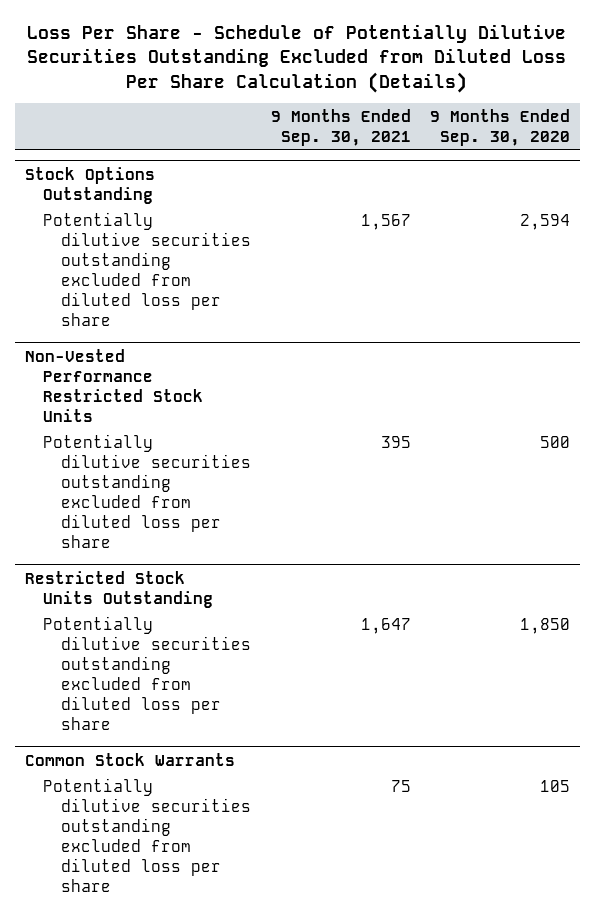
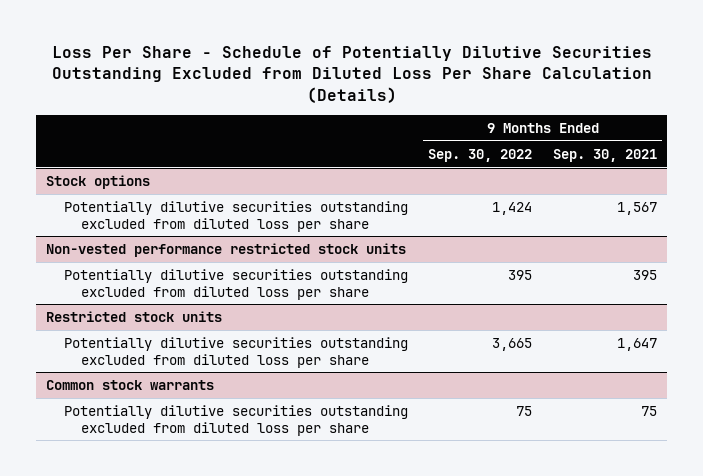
[430,108,571,146] 9 Months Ended Sep. 30, 2020 -> none
none -> [428,149,533,163] Sep. 30, 2022
[24,166,155,204] Stock Options Outstanding -> [46,175,151,190] Stock options
[24,348,203,422] Non-Vested Performance Restricted Stock Units -> [46,243,407,258] Non-vested performance restricted stock units
[24,570,213,608] Restricted Stock Units Outstanding -> [46,311,223,323] Restricted stock units
[24,752,235,766] Common Stock Warrants -> [46,380,215,391] Common stock warrants

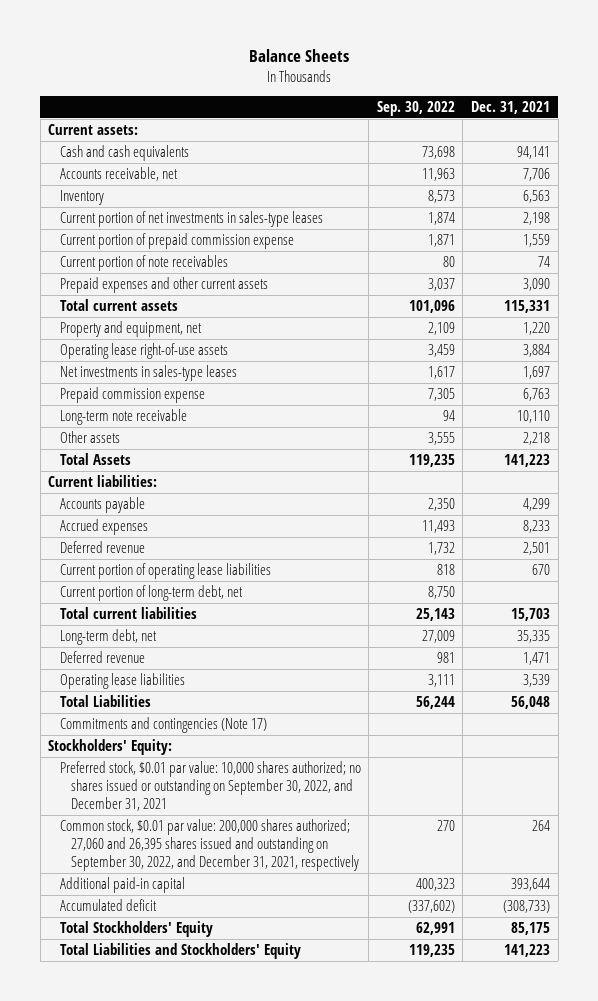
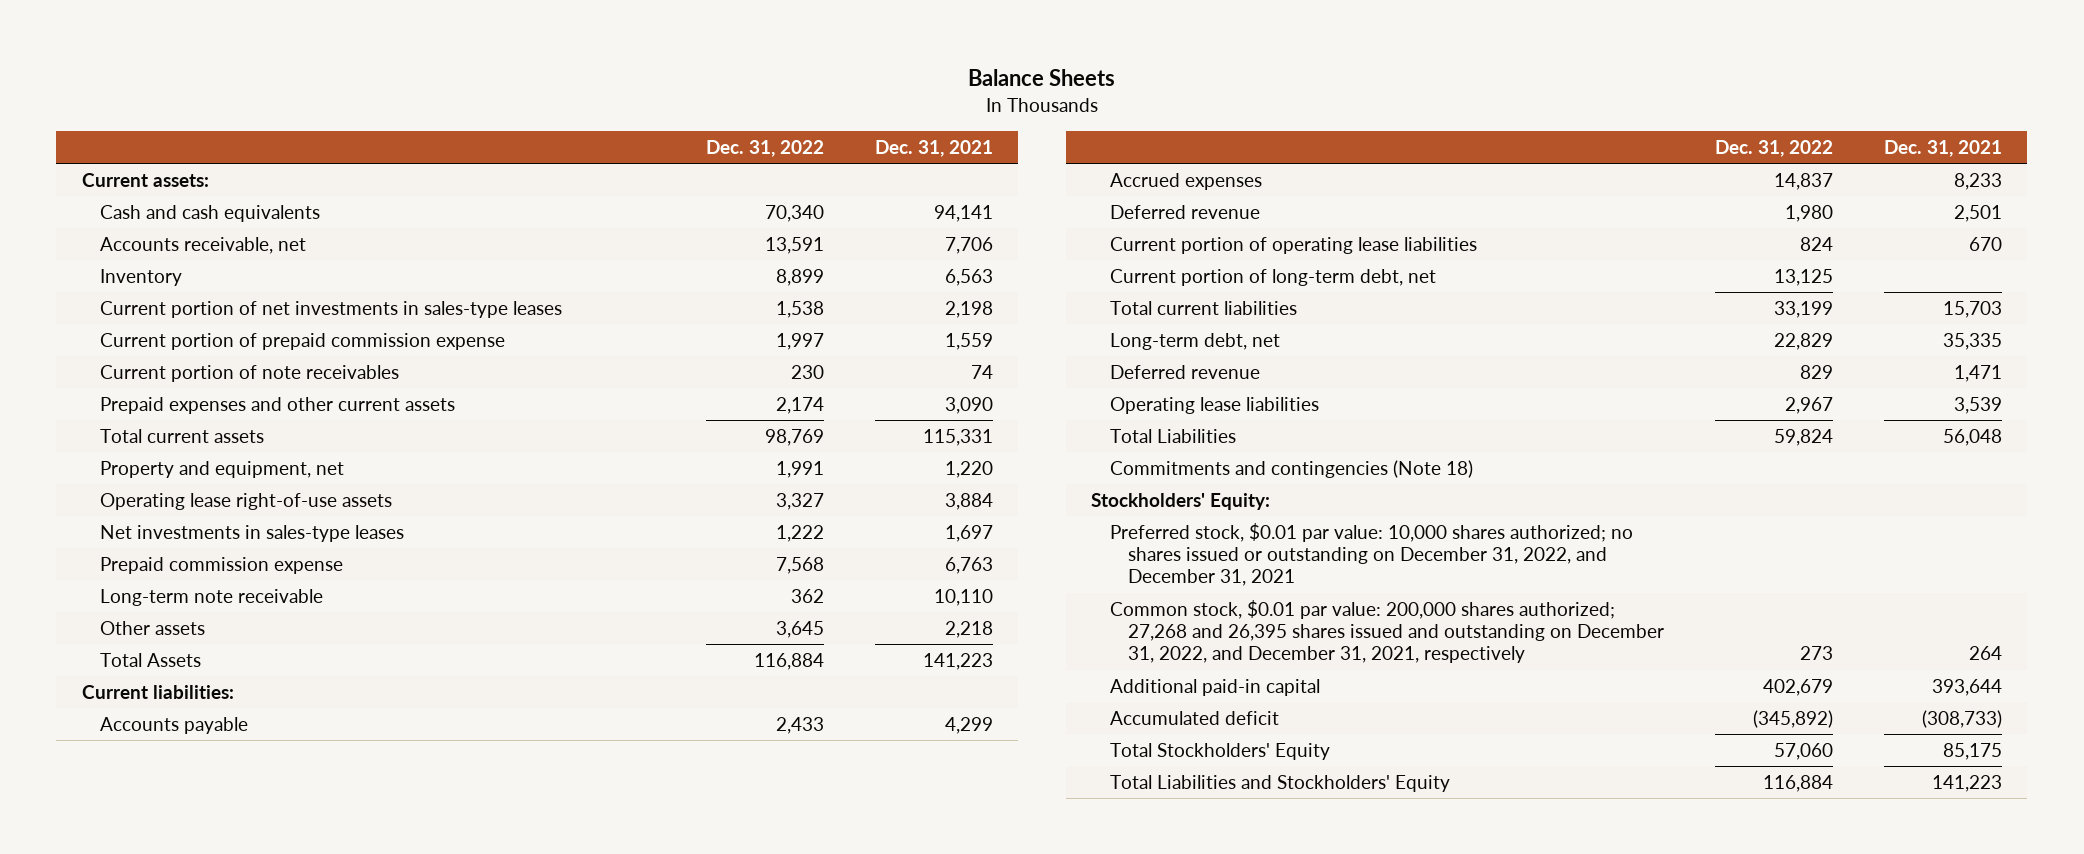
[376,101,455,117] Sep. 30, 2022 -> none
none -> [705,139,824,157] Dec. 31, 2022
[59,716,267,733] Commitments and contingencies (Note 17) -> [1109,460,1473,479] Commitments and contingencies (Note 18)
[59,760,361,812] Preferred stock, $0.01 par value: 10,000 shares authorized; no shares issued or outstanding on September 30, 2022, and December 31, 2021 -> [1109,523,1633,587] Preferred stock, $0.01 par value: 10,000 shares authorized; no shares issued or outstanding on December 31, 2022, and December 31, 2021
[59,818,360,872] Common stock, $0.01 par value: 200,000 shares authorized; 27,060 and 26,395 shares issued and outstanding on September 30, 2022, and December 31, 2021, respectively -> [1109,600,1665,664] Common stock, $0.01 par value: 200,000 shares authorized; 27,268 and 26,395 shares issued and outstanding on December 31, 2022, and December 31, 2021, respectively

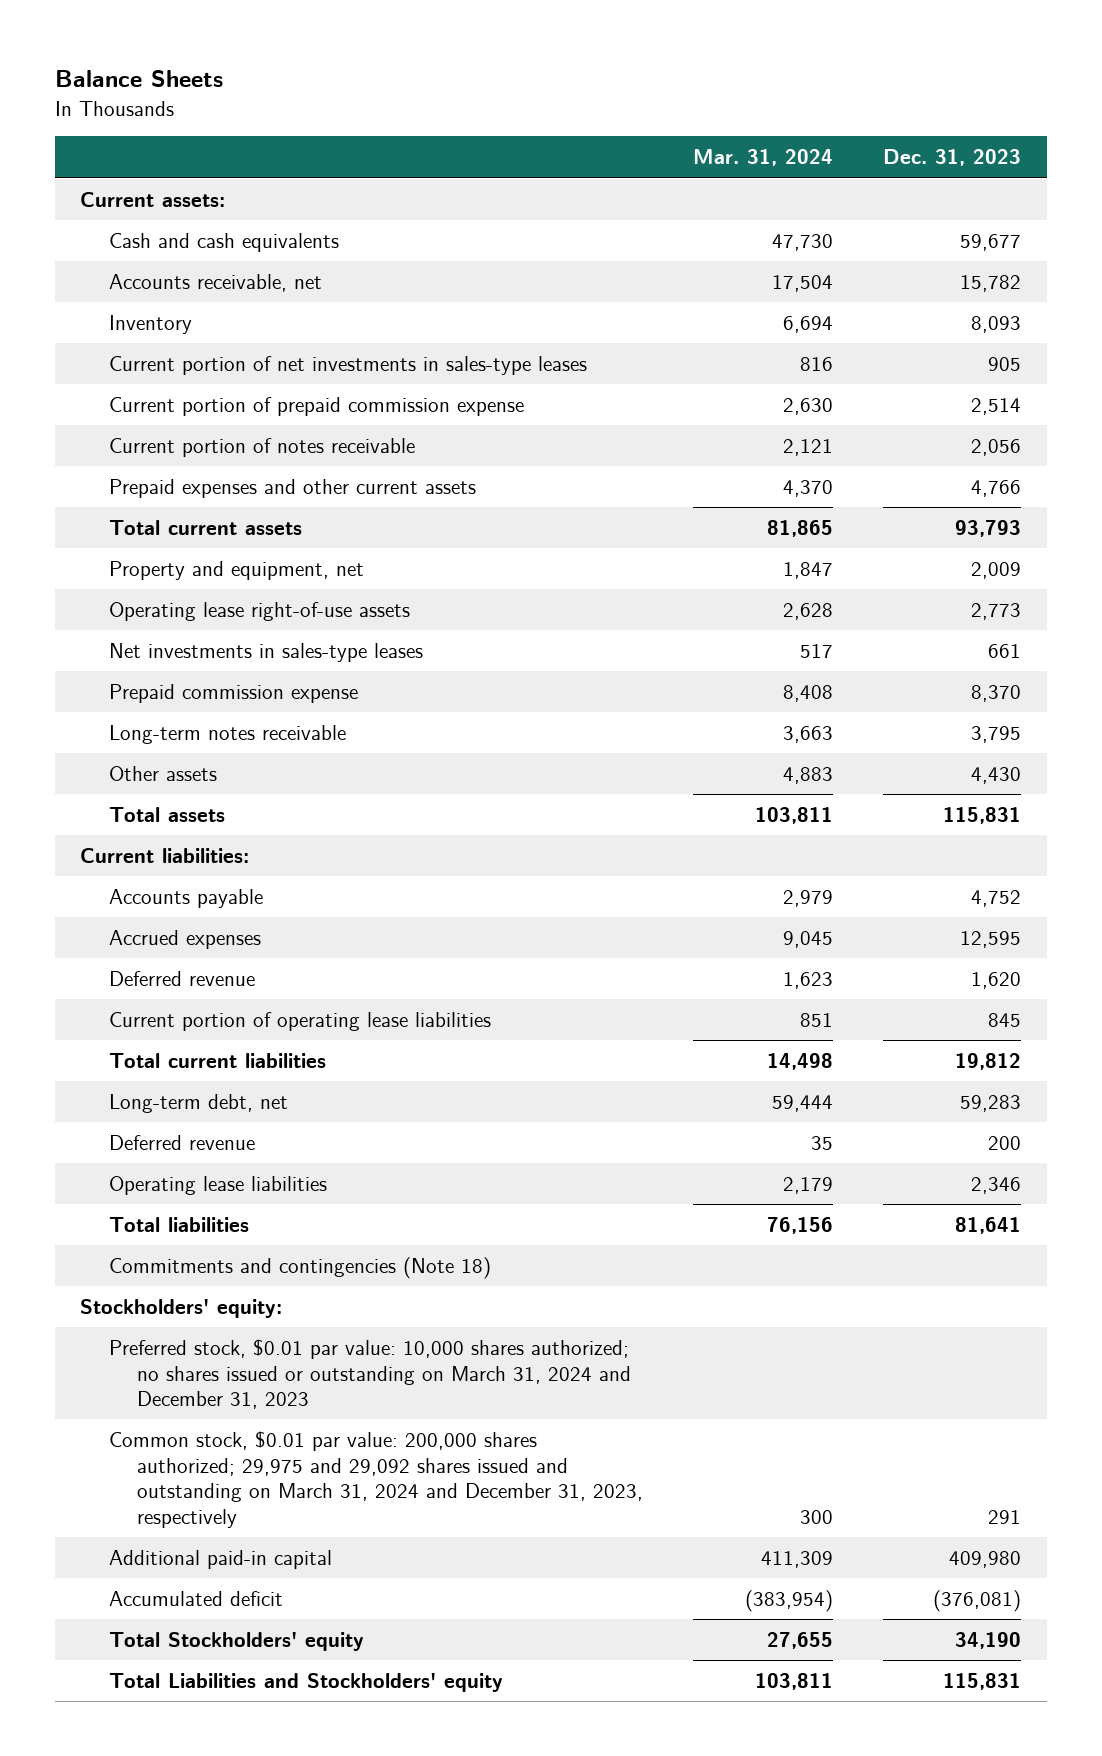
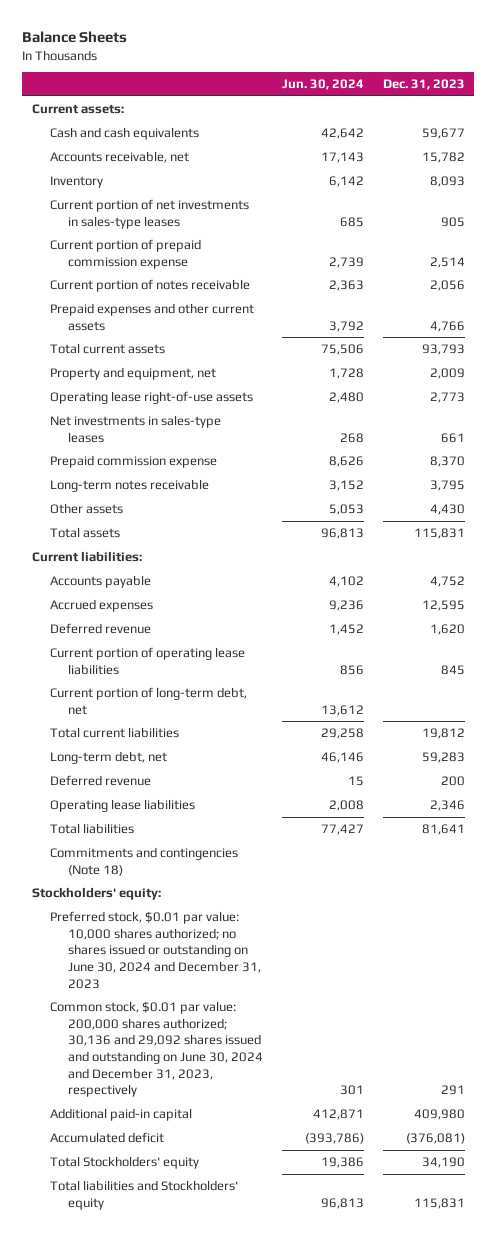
[693,149,834,167] Mar. 31, 2024 -> none
none -> [281,79,364,91] Jun. 30, 2024
none -> [49,686,247,715] Current portion of long-term debt, net
[108,1338,632,1410] Preferred stock, $0.01 par value: 10,000 shares authorized; no shares issued or outstanding on March 31, 2024 and December 31, 2023 -> [49,910,261,989] Preferred stock, $0.01 par value: 10,000 shares authorized; no shares issued or outstanding on June 30, 2024 and December 31, 2023
[108,1430,644,1528] Common stock, $0.01 par value: 200,000 shares authorized; 29,975 and 29,092 shares issued and outstanding on March 31, 2024 and December 31, 2023, respectively -> [49,1000,263,1098] Common stock, $0.01 par value: 200,000 shares authorized; 30,136 and 29,092 shares issued and outstanding on June 30, 2024 and December 31, 2023, respectively
[108,1672,503,1692] Total Liabilities and Stockholders' equity -> [49,1179,238,1210] Total liabilities and Stockholders' equity

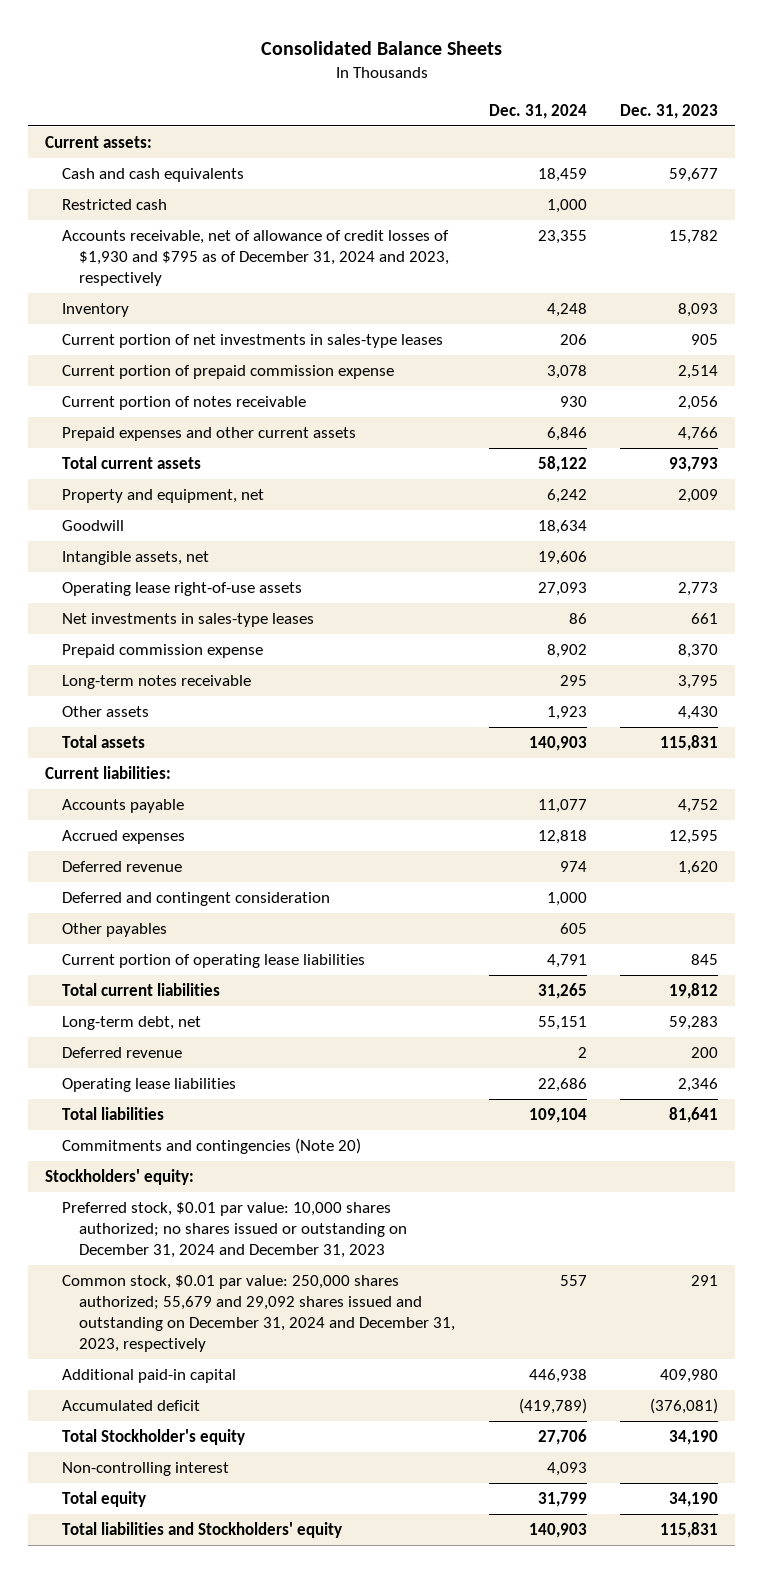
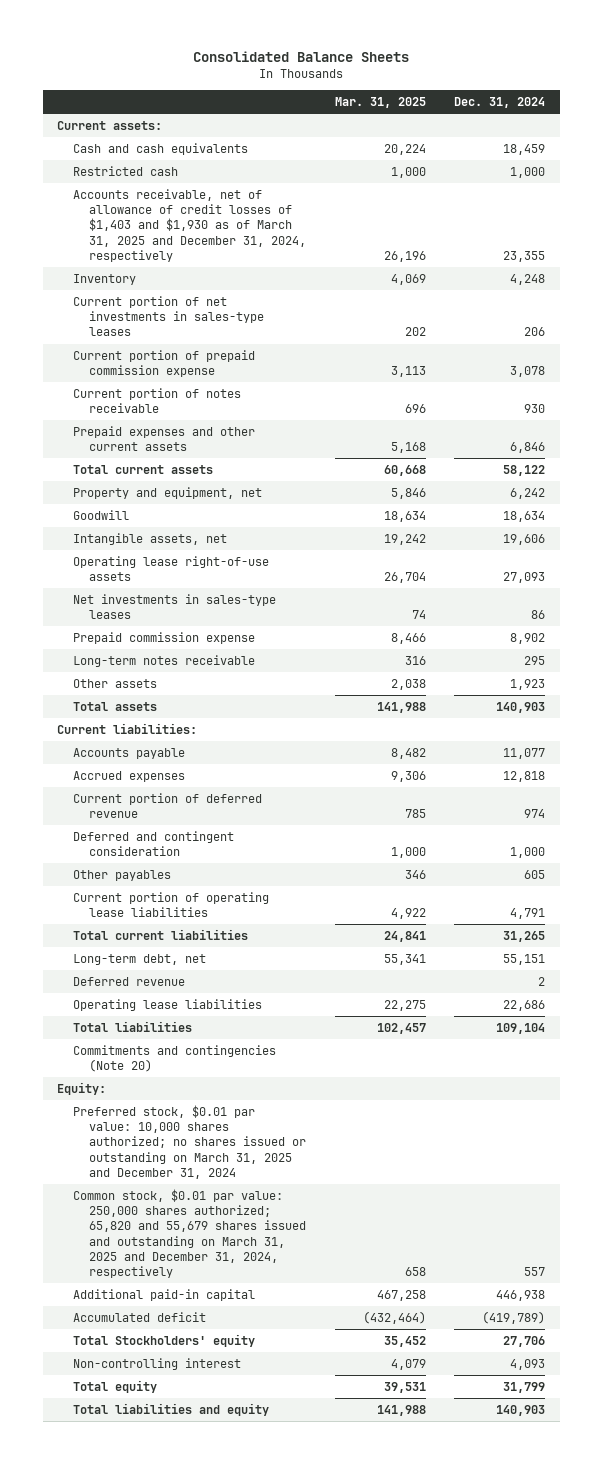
[620,104,719,120] Dec. 31, 2023 -> none
none -> [334,97,426,109] Mar. 31, 2025
[62,229,450,287] Accounts receivable, net of allowance of credit losses of $1,930 and $795 as of December 31, 2024 and 2023, respectively -> [73,188,307,262] Accounts receivable, net of allowance of credit losses of $1,403 and $1,930 as of March 31, 2025 and December 31, 2024, respectively
[62,860,183,872] Deferred revenue -> [73,792,263,819] Current portion of deferred revenue
[45,1168,195,1185] Stockholders' equity: -> [56,1081,106,1095] Equity:
[62,1201,408,1259] Preferred stock, $0.01 par value: 10,000 shares authorized; no shares issued or outstanding on December 31, 2024 and December 31, 2023 -> [73,1104,307,1179] Preferred stock, $0.01 par value: 10,000 shares authorized; no shares issued or outstanding on March 31, 2025 and December 31, 2024
[62,1274,456,1353] Common stock, $0.01 par value: 250,000 shares authorized; 55,679 and 29,092 shares issued and outstanding on December 31, 2024 and December 31, 2023, respectively -> [73,1188,307,1279] Common stock, $0.01 par value: 250,000 shares authorized; 65,820 and 55,679 shares issued and outstanding on March 31, 2025 and December 31, 2024, respectively
[62,1428,246,1445] Total Stockholder's equity -> [73,1333,256,1347] Total Stockholders' equity
[62,1521,343,1538] Total liabilities and Stockholders' equity -> [73,1402,270,1416] Total liabilities and equity

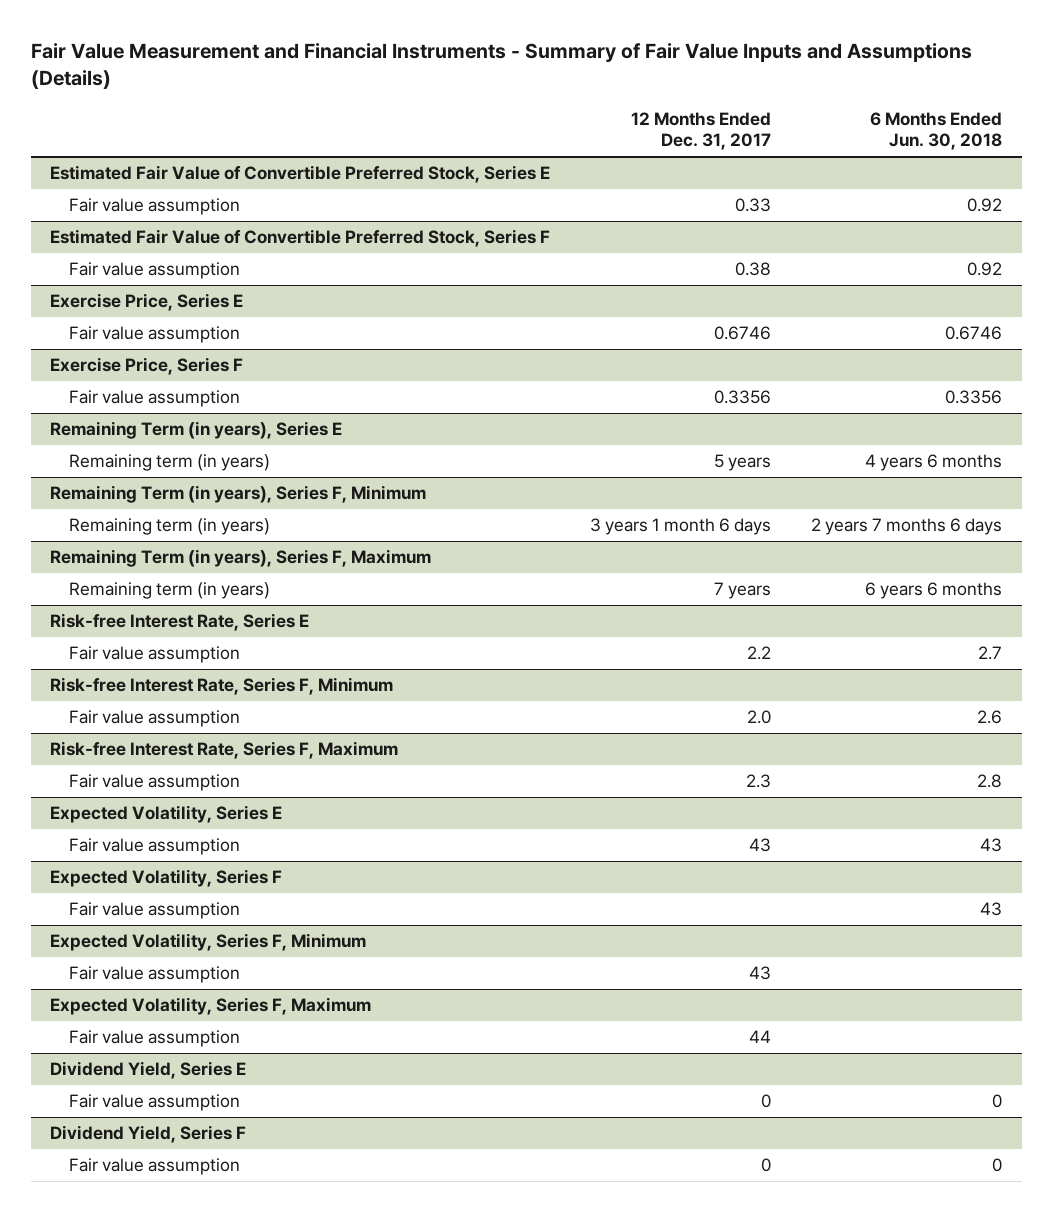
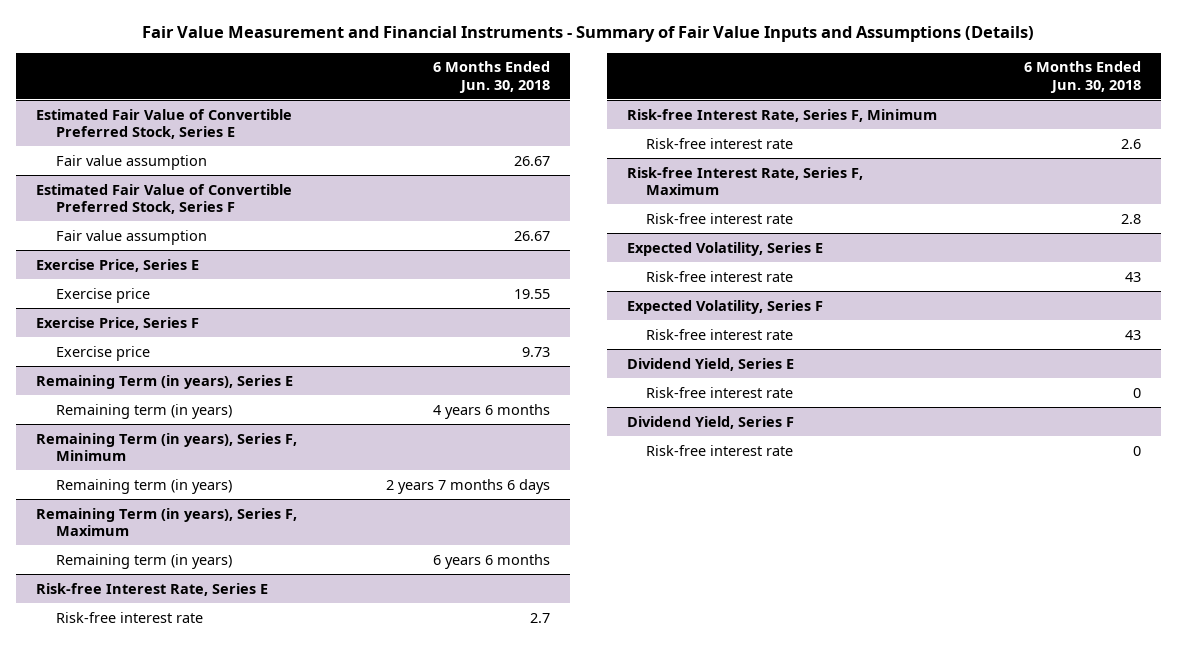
[631,112,772,151] 12 Months Ended Dec. 31, 2017 -> none
[966,198,1002,213] 0.92 -> [514,155,551,166] 26.67
[966,262,1002,277] 0.92 -> [514,230,551,241] 26.67
[68,326,240,344] Fair value assumption -> none
none -> [55,287,150,303] Exercise price
[68,390,240,408] Fair value assumption -> none
none -> [55,345,150,361] Exercise price
[68,646,240,664] Fair value assumption -> [55,611,203,623] Risk-free interest rate
[68,710,240,728] Fair value assumption -> [646,137,794,149] Risk-free interest rate
[68,774,240,792] Fair value assumption -> [646,212,794,224] Risk-free interest rate
[68,838,240,856] Fair value assumption -> [646,270,794,282] Risk-free interest rate
[50,933,367,952] Expected Volatility, Series F, Minimum -> none
[68,966,240,984] Fair value assumption -> none
[50,997,372,1016] Expected Volatility, Series F, Maximum -> none
[68,1030,240,1048] Fair value assumption -> none
[68,902,240,920] Fair value assumption -> [646,328,794,340] Risk-free interest rate
[68,1094,240,1112] Fair value assumption -> [646,386,794,398] Risk-free interest rate
[68,1158,240,1176] Fair value assumption -> [646,444,794,456] Risk-free interest rate

